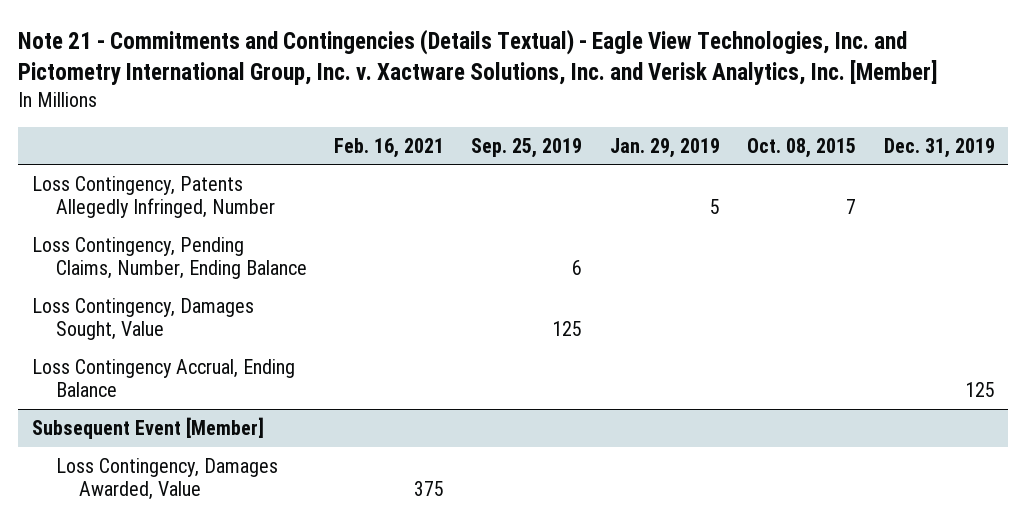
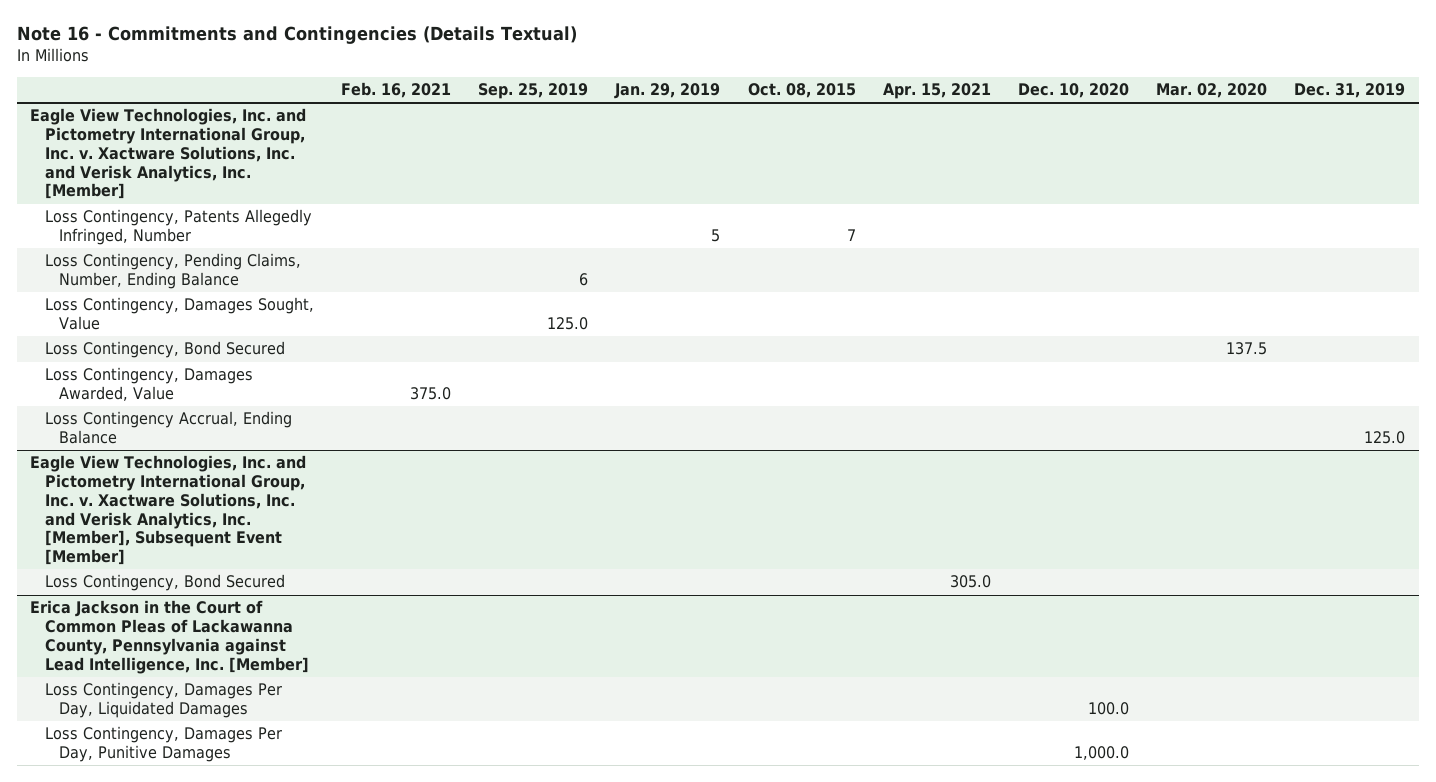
[18,29,939,86] Note 21 - Commitments and Contingencies (Details Textual) - Eagle View Technologies, Inc. and Pictometry International Group, Inc. v. Xactware Solutions, Inc. and Verisk Analytics, Inc. [Member] -> [16,26,577,45] Note 16 - Commitments and Contingencies (Details Textual)
none -> [882,82,991,99] Apr. 15, 2021
none -> [1017,82,1129,98] Dec. 10, 2020
none -> [1156,82,1268,98] Mar. 02, 2020
[32,175,275,218] Loss Contingency, Patents Allegedly Infringed, Number -> none
[32,236,307,279] Loss Contingency, Pending Claims, Number, Ending Balance -> none
[32,297,255,340] Loss Contingency, Damages Sought, Value -> none
[32,358,296,397] Loss Contingency Accrual, Ending Balance -> none
[32,416,265,439] Subsequent Event [Member] -> [30,108,307,200] Eagle View Technologies, Inc. and Pictometry International Group, Inc. v. Xactware Solutions, Inc. and Verisk Analytics, Inc. [Member]
none -> [44,209,312,246] Loss Contingency, Patents Allegedly Infringed, Number
none -> [44,253,301,290] Loss Contingency, Pending Claims, Number, Ending Balance
none -> [44,297,314,331] Loss Contingency, Damages Sought, Value
none -> [44,341,285,359] Loss Contingency, Bond Secured
[413,480,444,496] 375 -> [409,387,451,401] 375.0
none -> [44,411,292,445] Loss Contingency Accrual, Ending Balance
none -> [30,455,307,566] Eagle View Technologies, Inc. and Pictometry International Group, Inc. v. Xactware Solutions, Inc. and Verisk Analytics, Inc. [Member], Subsequent Event [Member]
none -> [44,574,285,592] Loss Contingency, Bond Secured
none -> [30,600,309,674] Erica Jackson in the Court of Common Pleas of Lackawanna County, Pennsylvania against Lead Intelligence, Inc. [Member]
none -> [44,682,282,719] Loss Contingency, Damages Per Day, Liquidated Damages
none -> [44,726,282,763] Loss Contingency, Damages Per Day, Punitive Damages

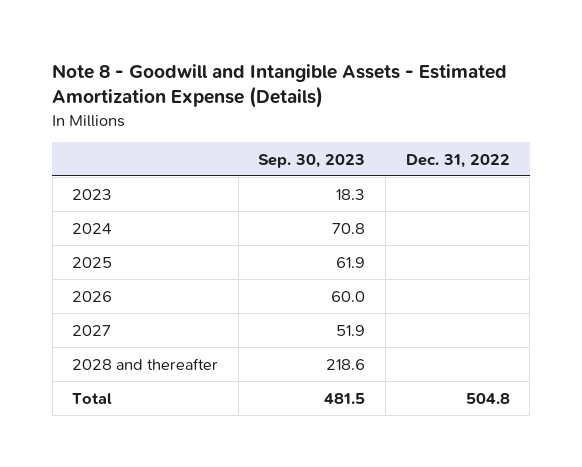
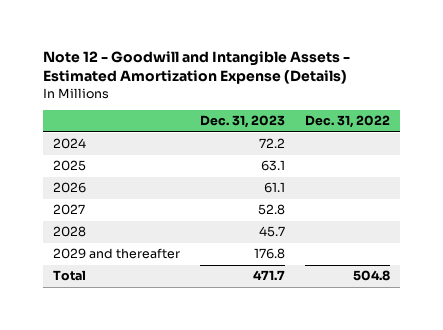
[52,63,508,109] Note 8 - Goodwill and Intangible Assets - Estimated Amortization Expense (Details) -> [42,50,350,85] Note 12 - Goodwill and Intangible Assets - Estimated Amortization Expense (Details)
[258,153,366,168] Sep. 30, 2023 -> none
none -> [199,115,285,129] Dec. 31, 2023
[72,188,113,200] 2023 -> none
none -> [52,226,86,238] 2028
[72,357,219,370] 2028 and thereafter -> [52,248,180,260] 2029 and thereafter

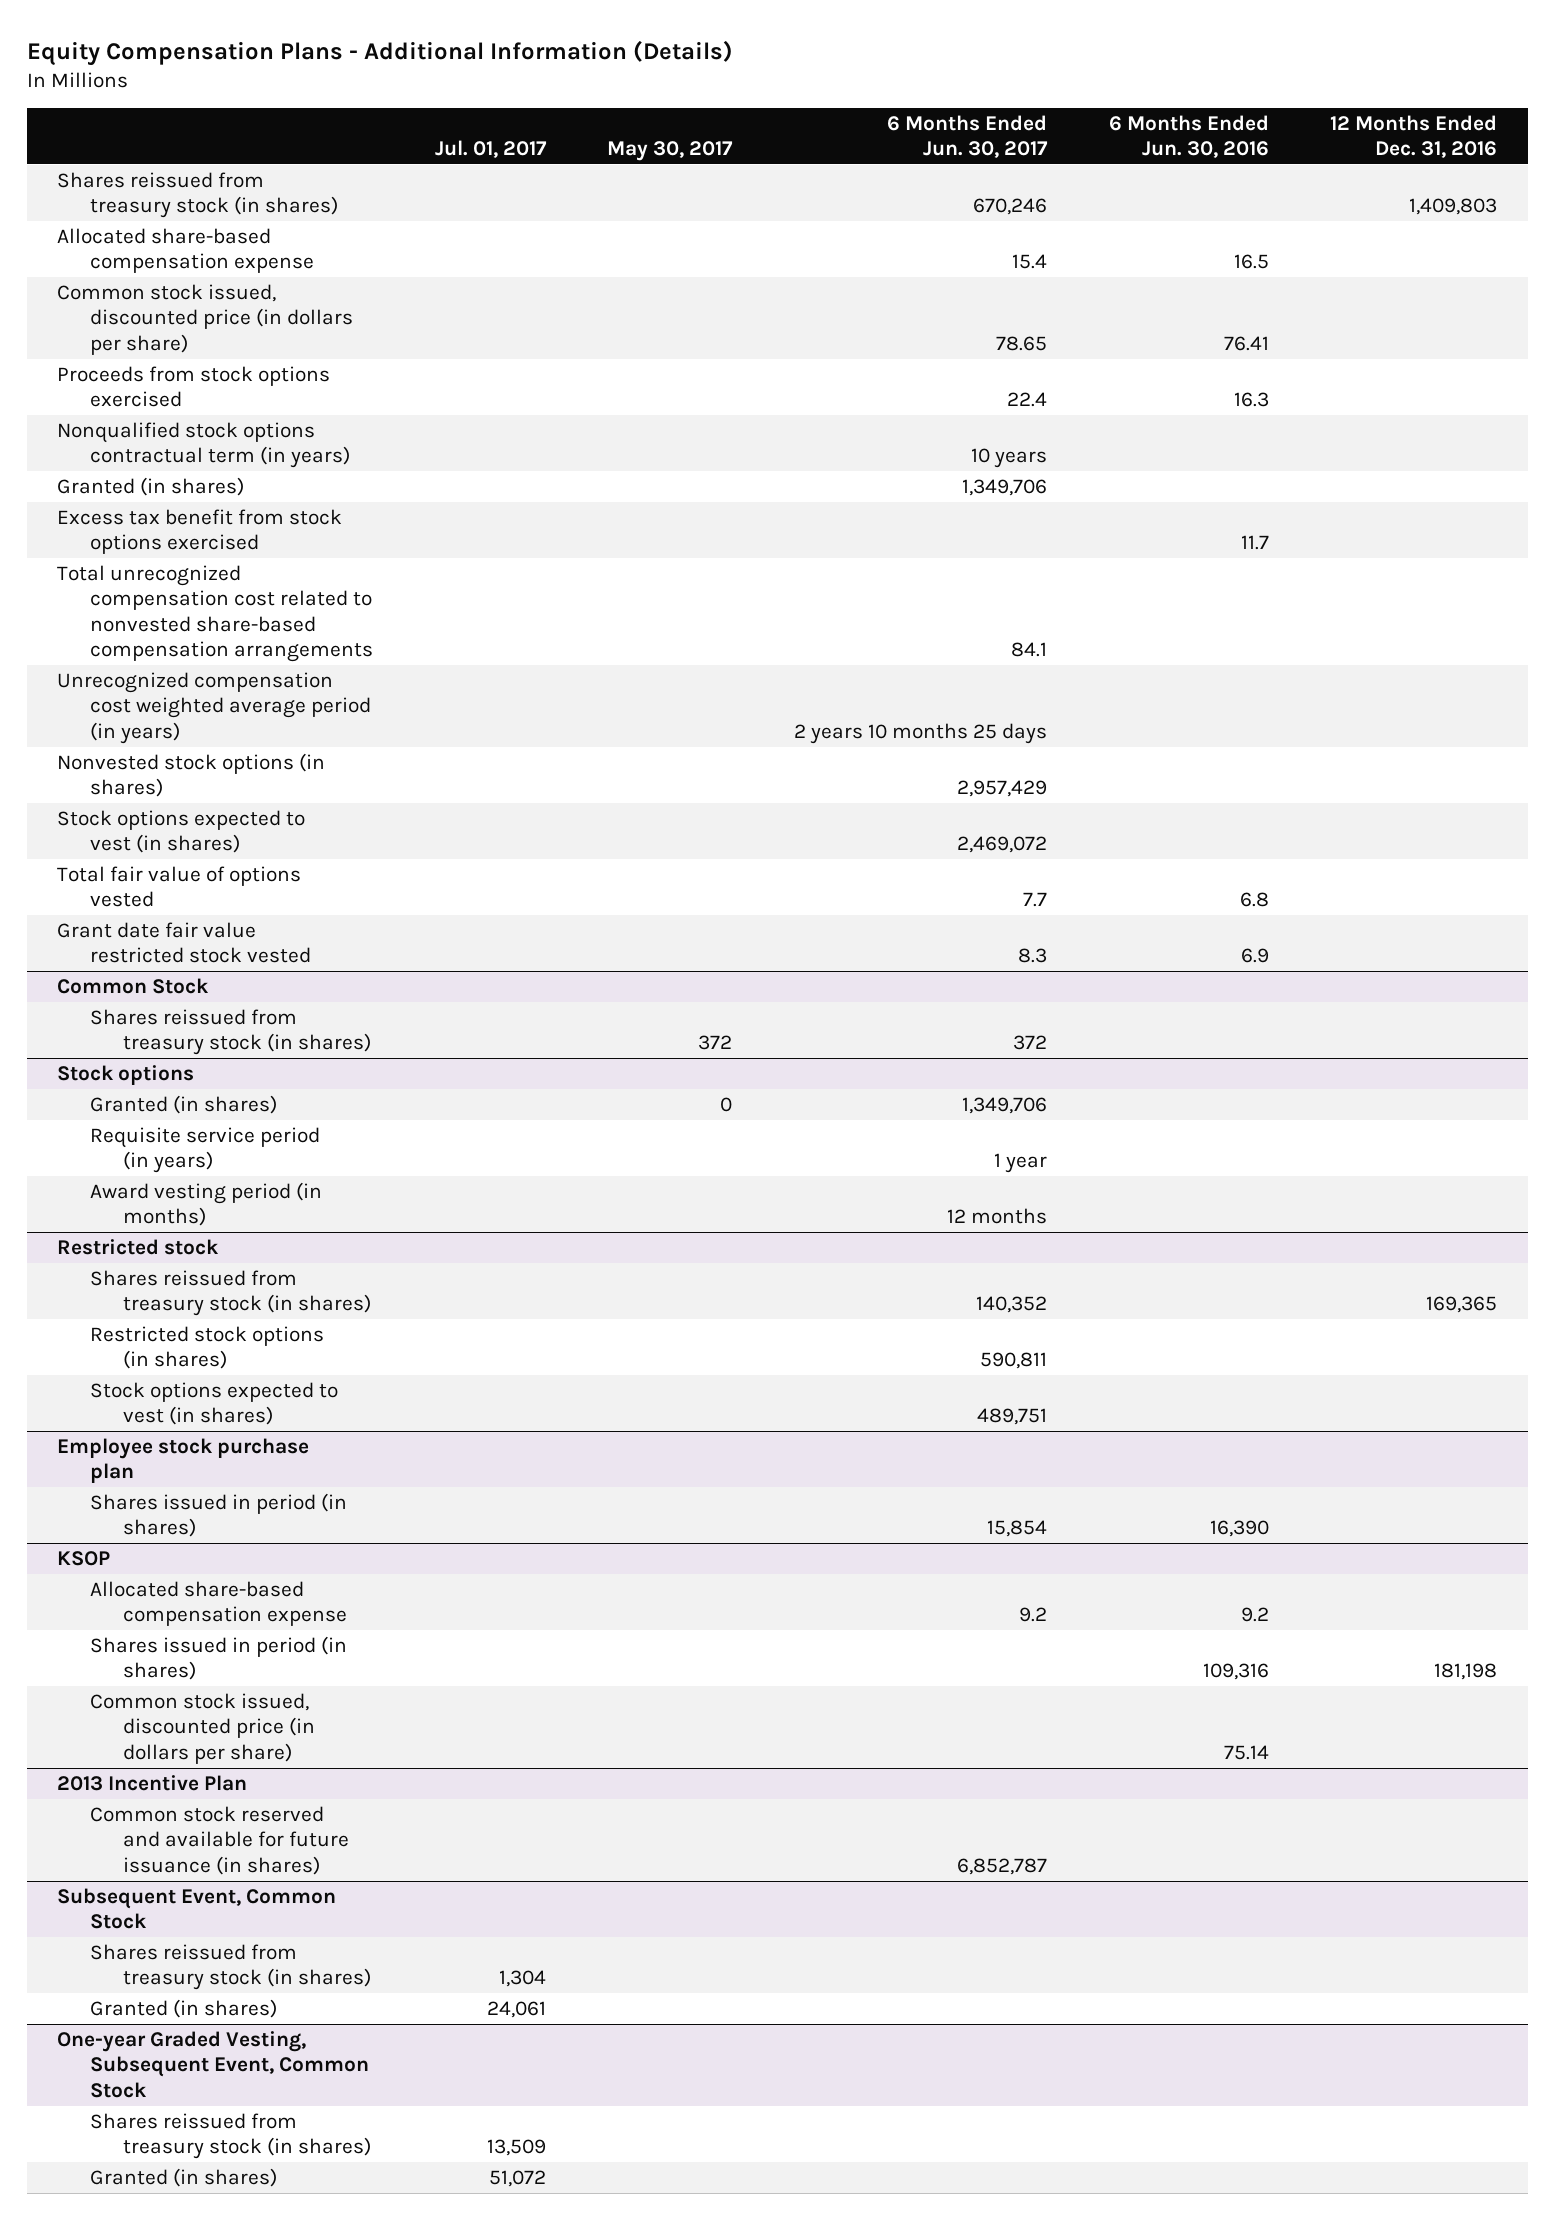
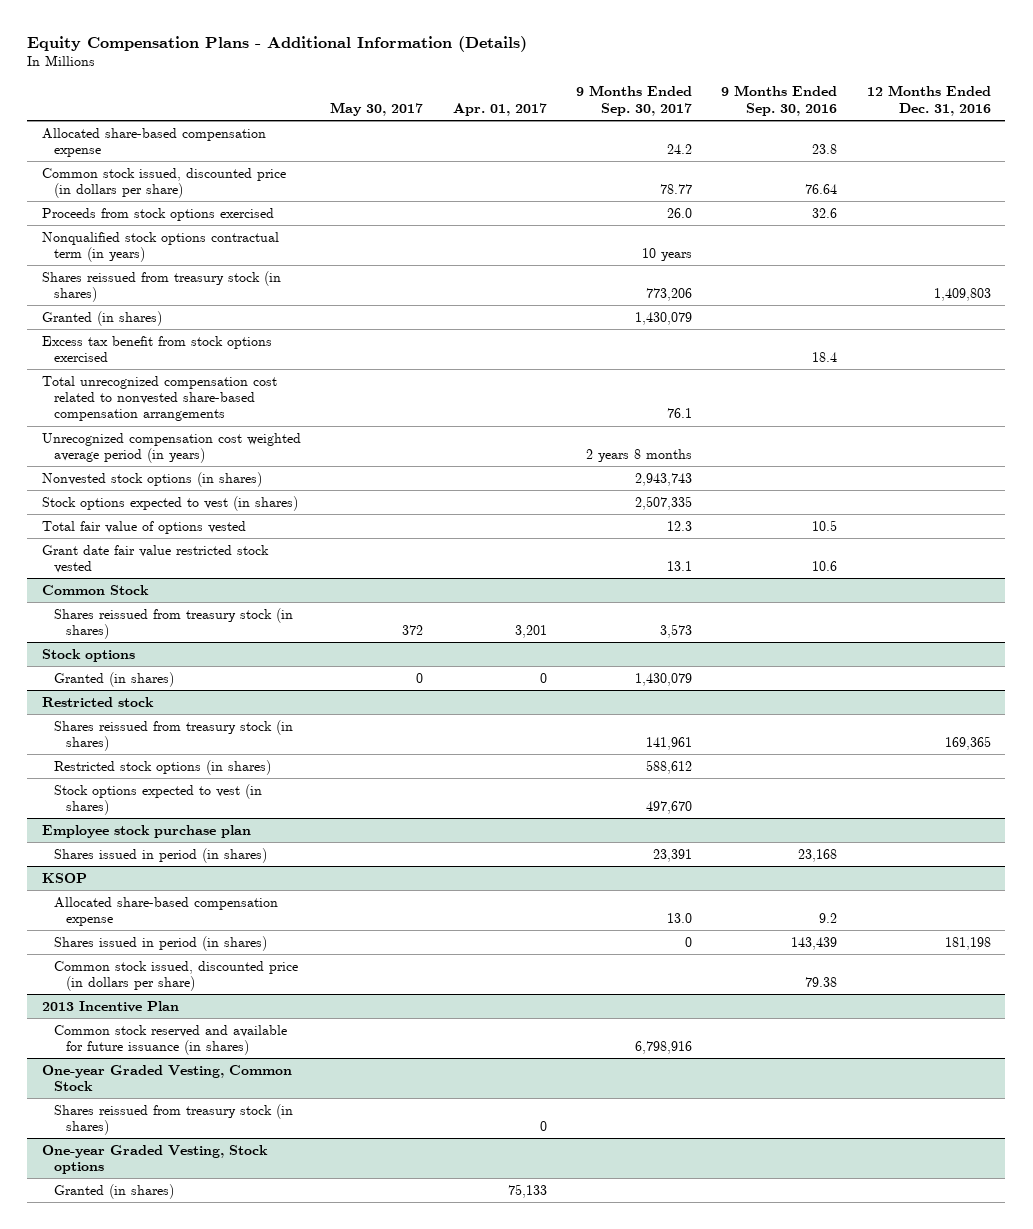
[434,140,547,159] Jul. 01, 2017 -> none
[887,114,1049,159] 6 Months Ended Jun. 30, 2017 -> none
[1108,114,1269,159] 6 Months Ended Jun. 30, 2016 -> none
none -> [452,102,547,116] Apr. 01, 2017
none -> [576,85,693,116] 9 Months Ended Sep. 30, 2017
none -> [721,85,838,116] 9 Months Ended Sep. 30, 2016
[57,171,339,219] Shares reissued from treasury stock (in shares) -> [42,270,282,302] Shares reissued from treasury stock (in shares)
[90,1126,321,1174] Requisite service period (in years) -> none
[90,1181,323,1227] Award vesting period (in months) -> none
[57,1887,337,1930] Subsequent Event, Common Stock -> none
[90,1943,371,1991] Shares reissued from treasury stock (in shares) -> none
[90,1998,278,2018] Granted (in shares) -> none
[57,2030,370,2098] One-year Graded Vesting, Subsequent Event, Common Stock -> [42,1064,293,1091] One-year Graded Vesting, Common Stock
[90,2167,278,2187] Granted (in shares) -> none
none -> [42,1144,269,1174] One-year Graded Vesting, Stock options
none -> [53,1183,174,1199] Granted (in shares)

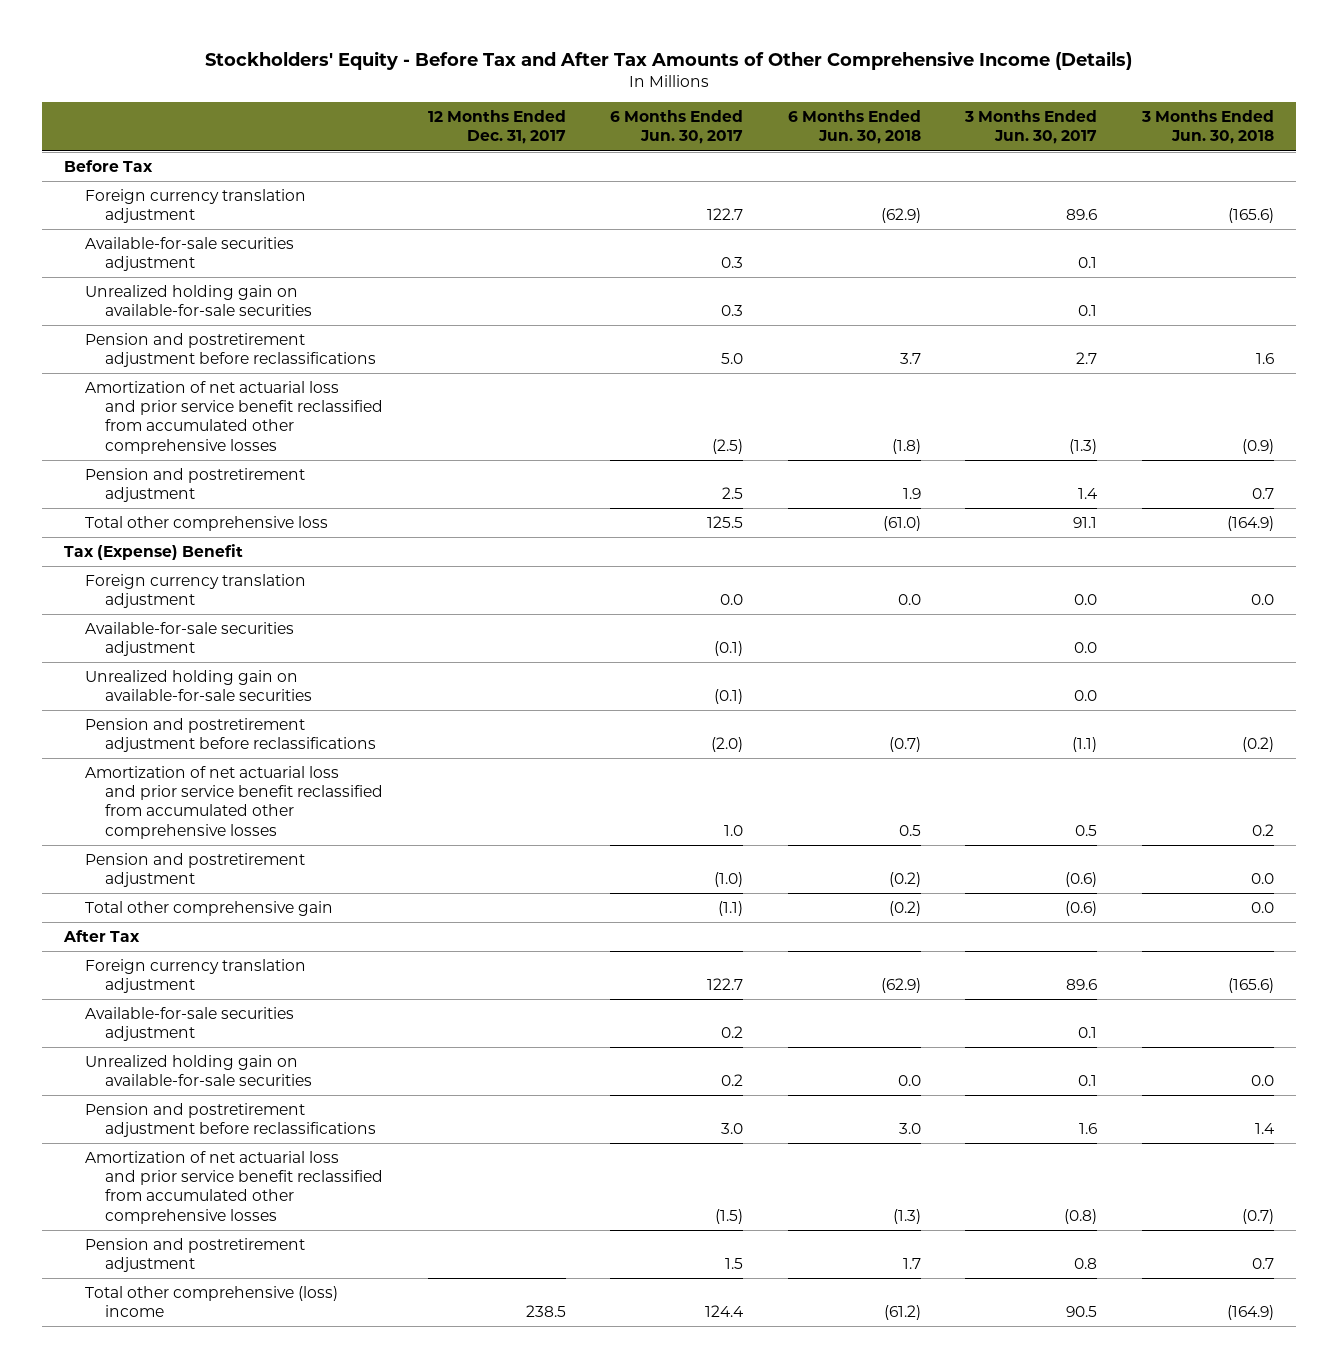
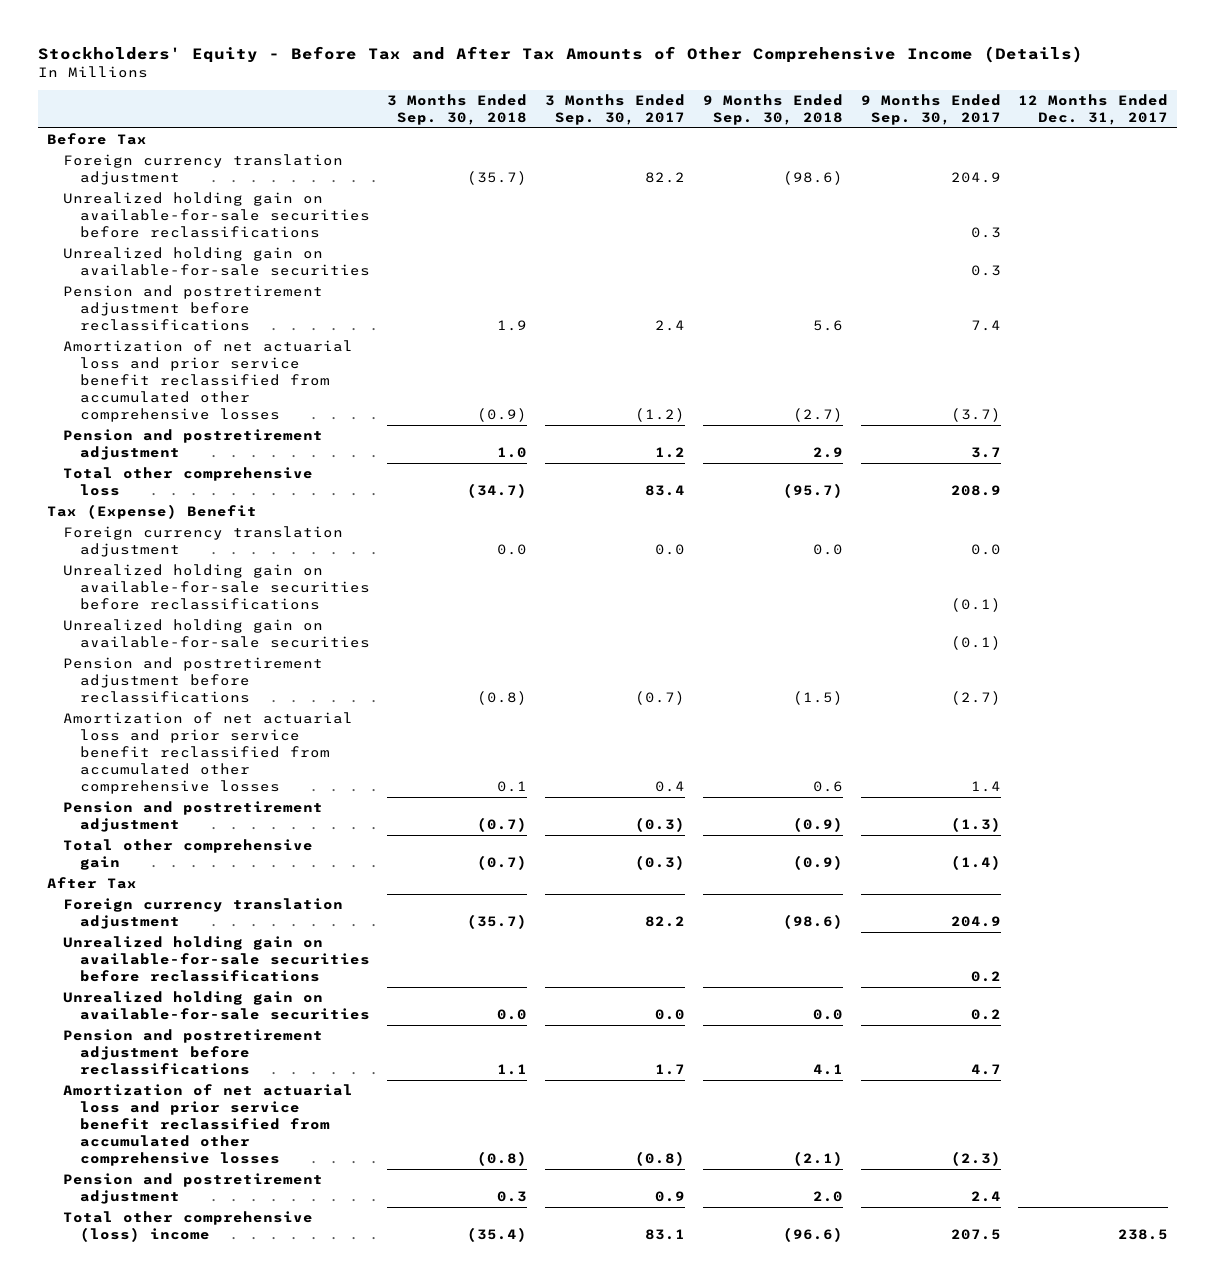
[610,110,744,145] 6 Months Ended Jun. 30, 2017 -> none
[787,110,921,145] 6 Months Ended Jun. 30, 2018 -> none
[964,110,1098,145] 3 Months Ended Jun. 30, 2017 -> none
[1140,110,1274,145] 3 Months Ended Jun. 30, 2018 -> none
none -> [387,94,528,125] 3 Months Ended Sep. 30, 2018
none -> [545,94,686,125] 3 Months Ended Sep. 30, 2017
none -> [702,94,843,125] 9 Months Ended Sep. 30, 2018
none -> [860,94,1001,125] 9 Months Ended Sep. 30, 2017
[84,237,294,272] Available-for-sale securities adjustment -> [63,192,370,238] Unrealized holding gain on available-for-sale securities before reclassifications
[84,622,294,657] Available-for-sale securities adjustment -> [63,564,370,610] Unrealized holding gain on available-for-sale securities before reclassifications
[84,1007,294,1042] Available-for-sale securities adjustment -> [63,936,370,982] Unrealized holding gain on available-for-sale securities before reclassifications

